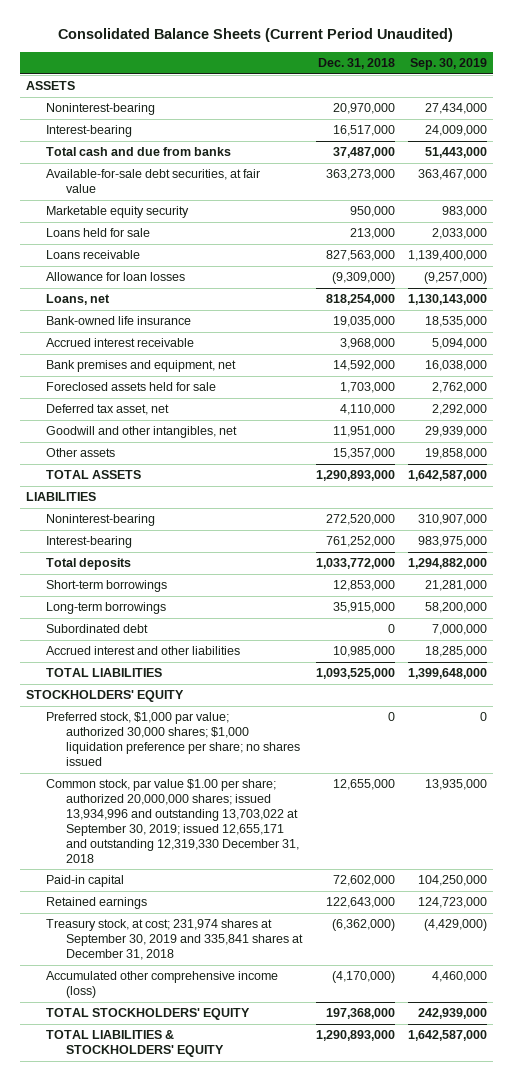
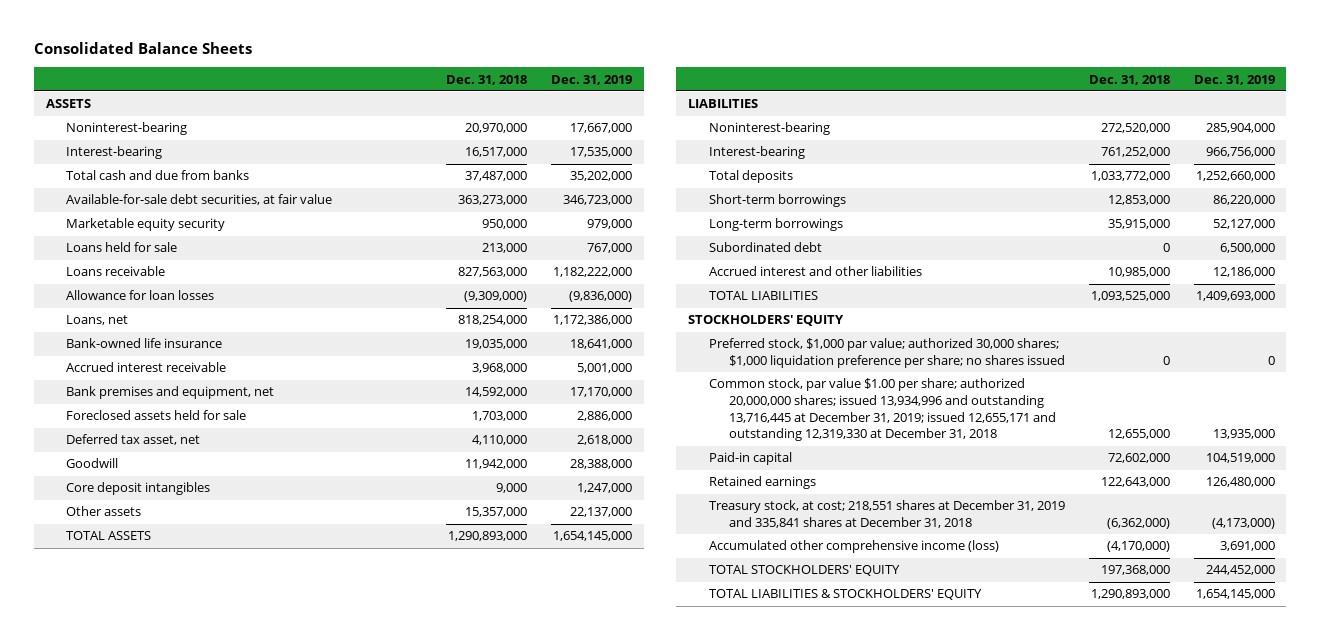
[58,28,454,43] Consolidated Balance Sheets (Current Period Unaudited) -> [33,42,252,55] Consolidated Balance Sheets
[409,58,487,71] Sep. 30, 2019 -> none
none -> [550,74,632,85] Dec. 31, 2019
[46,426,238,439] Goodwill and other intangibles, net -> none
none -> [65,458,118,469] Goodwill
none -> [65,482,210,496] Core deposit intangibles
[46,779,300,863] Common stock, par value $1.00 per share; authorized 20,000,000 shares; issued 13,934,996 and outstanding 13,703,022 at September 30, 2019; issued 12,655,171 and outstanding 12,319,330 December 31, 2018 -> [708,378,1056,442] Common stock, par value $1.00 per share; authorized 20,000,000 shares; issued 13,934,996 and outstanding 13,716,445 at December 31, 2019; issued 12,655,171 and outstanding 12,319,330 at December 31, 2018
[46,919,304,961] Treasury stock, at cost; 231,974 shares at September 30, 2019 and 335,841 shares at December 31, 2018 -> [708,500,1065,529] Treasury stock, at cost; 218,551 shares at December 31, 2019 and 335,841 shares at December 31, 2018

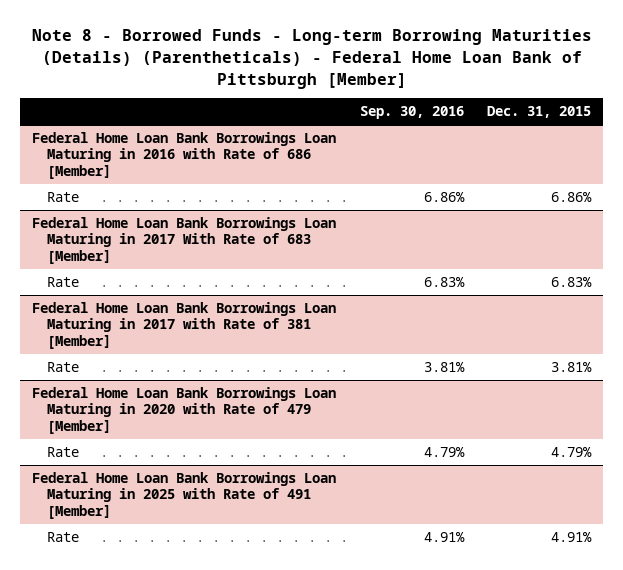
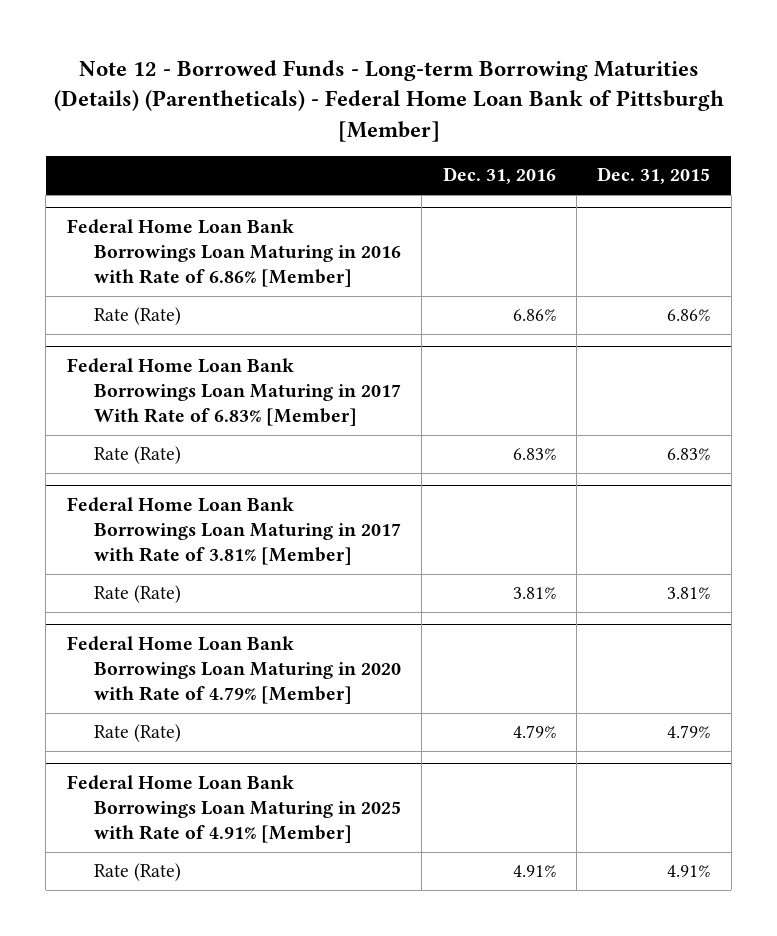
[31,29,592,89] Note 8 - Borrowed Funds - Long-term Borrowing Maturities (Details) (Parentheticals) - Federal Home Loan Bank of Pittsburgh [Member] -> [53,60,724,142] Note 12 - Borrowed Funds - Long-term Borrowing Maturities (Details) (Parentheticals) - Federal Home Loan Bank of Pittsburgh [Member]
[359,106,464,120] Sep. 30, 2016 -> none
none -> [442,167,556,185] Dec. 31, 2016
[31,131,336,179] Federal Home Loan Bank Borrowings Loan Maturing in 2016 with Rate of 686 [Member] -> [66,218,401,288] Federal Home Loan Bank Borrowings Loan Maturing in 2016 with Rate of 6.86% [Member]
[47,191,80,202] Rate -> [93,307,181,326] Rate (Rate)
[31,216,336,264] Federal Home Loan Bank Borrowings Loan Maturing in 2017 With Rate of 683 [Member] -> [66,357,401,427] Federal Home Loan Bank Borrowings Loan Maturing in 2017 With Rate of 6.83% [Member]
[47,276,80,287] Rate -> [93,446,181,465] Rate (Rate)
[31,301,336,349] Federal Home Loan Bank Borrowings Loan Maturing in 2017 with Rate of 381 [Member] -> [66,496,401,566] Federal Home Loan Bank Borrowings Loan Maturing in 2017 with Rate of 3.81% [Member]
[47,361,80,372] Rate -> [93,585,181,604] Rate (Rate)
[31,386,336,434] Federal Home Loan Bank Borrowings Loan Maturing in 2020 with Rate of 479 [Member] -> [66,635,401,705] Federal Home Loan Bank Borrowings Loan Maturing in 2020 with Rate of 4.79% [Member]
[47,446,80,457] Rate -> [93,724,181,743] Rate (Rate)
[31,471,336,519] Federal Home Loan Bank Borrowings Loan Maturing in 2025 with Rate of 491 [Member] -> [66,774,401,844] Federal Home Loan Bank Borrowings Loan Maturing in 2025 with Rate of 4.91% [Member]
[47,531,80,542] Rate -> [93,863,181,882] Rate (Rate)

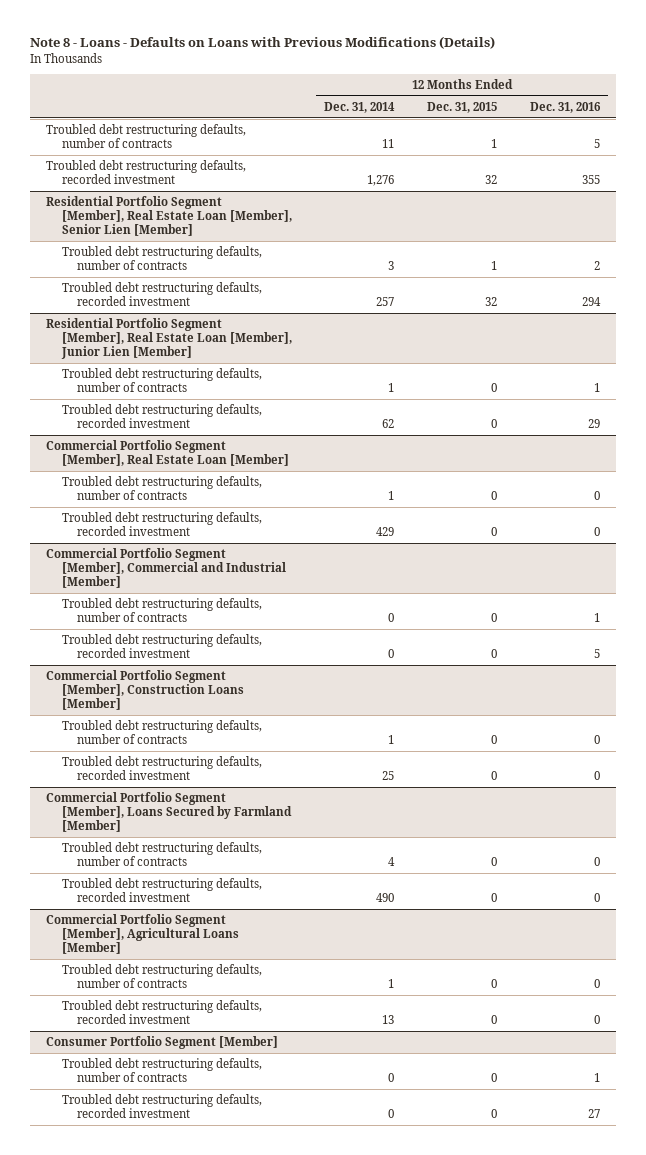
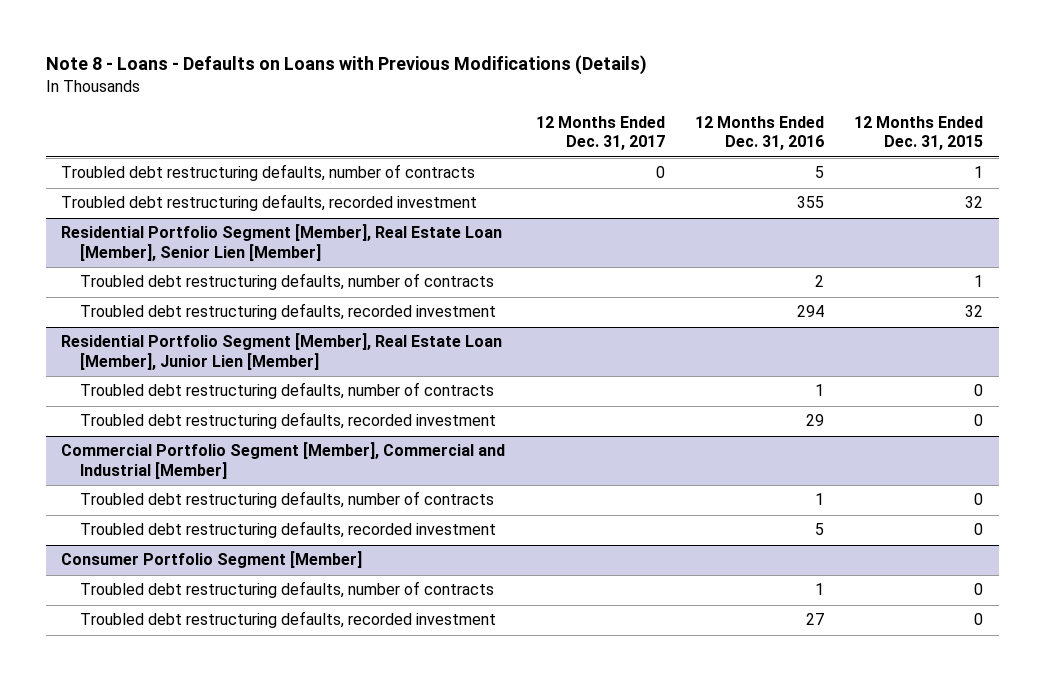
[324,102,396,114] Dec. 31, 2014 -> none
none -> [535,115,665,151] 12 Months Ended Dec. 31, 2017
[46,440,289,466] Commercial Portfolio Segment [Member], Real Estate Loan [Member] -> none
[61,476,262,500] Troubled debt restructuring defaults, number of contracts -> none
[61,512,262,536] Troubled debt restructuring defaults, recorded investment -> none
[46,670,244,710] Commercial Portfolio Segment [Member], Construction Loans [Member] -> none
[61,720,262,744] Troubled debt restructuring defaults, number of contracts -> none
[61,756,262,780] Troubled debt restructuring defaults, recorded investment -> none
[46,792,292,832] Commercial Portfolio Segment [Member], Loans Secured by Farmland [Member] -> none
[61,842,262,866] Troubled debt restructuring defaults, number of contracts -> none
[61,878,262,902] Troubled debt restructuring defaults, recorded investment -> none
[46,914,239,954] Commercial Portfolio Segment [Member], Agricultural Loans [Member] -> none
[61,964,262,988] Troubled debt restructuring defaults, number of contracts -> none
[61,1000,262,1024] Troubled debt restructuring defaults, recorded investment -> none

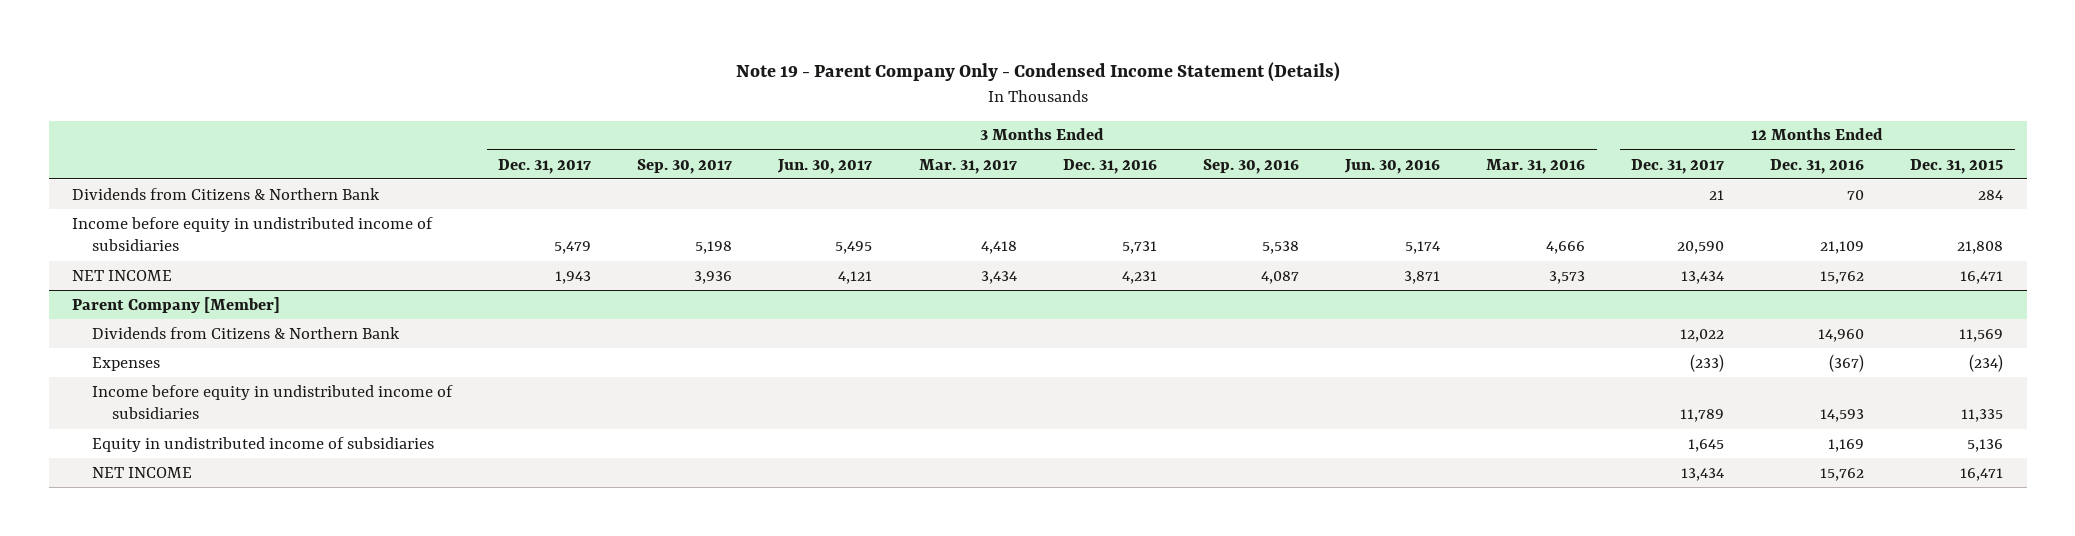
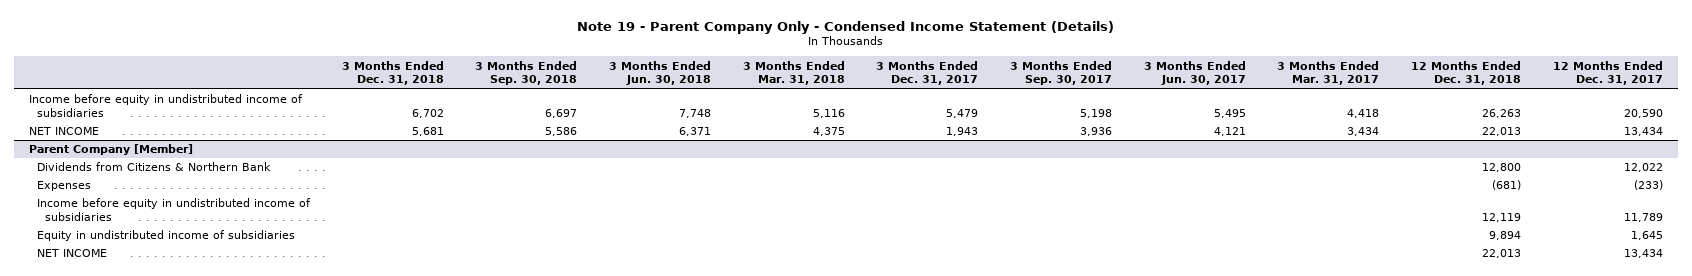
[1062,158,1157,174] Dec. 31, 2016 -> none
[1202,158,1299,174] Sep. 30, 2016 -> none
[1343,158,1440,174] Jun. 30, 2016 -> none
[1486,158,1586,174] Mar. 31, 2016 -> none
[1770,158,1865,174] Dec. 31, 2016 -> none
[1910,158,2004,174] Dec. 31, 2015 -> none
none -> [341,60,444,86] 3 Months Ended Dec. 31, 2018
none -> [475,60,578,86] 3 Months Ended Sep. 30, 2018
none -> [609,60,712,86] 3 Months Ended Jun. 30, 2018
none -> [742,60,845,86] 3 Months Ended Mar. 31, 2018
none -> [1410,60,1521,86] 12 Months Ended Dec. 31, 2018
[71,187,380,200] Dividends from Citizens & Northern Bank -> none

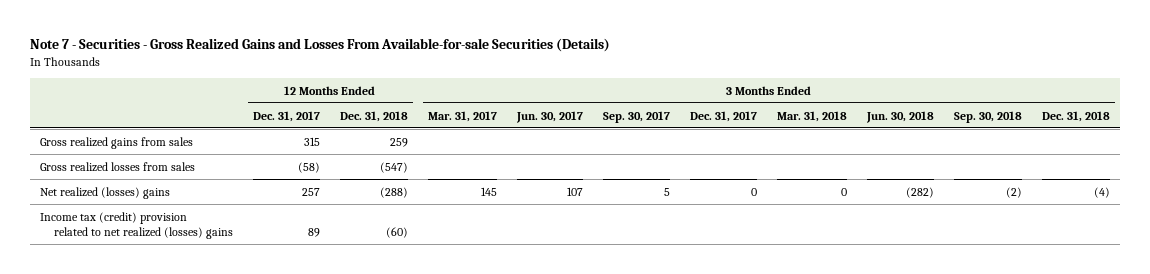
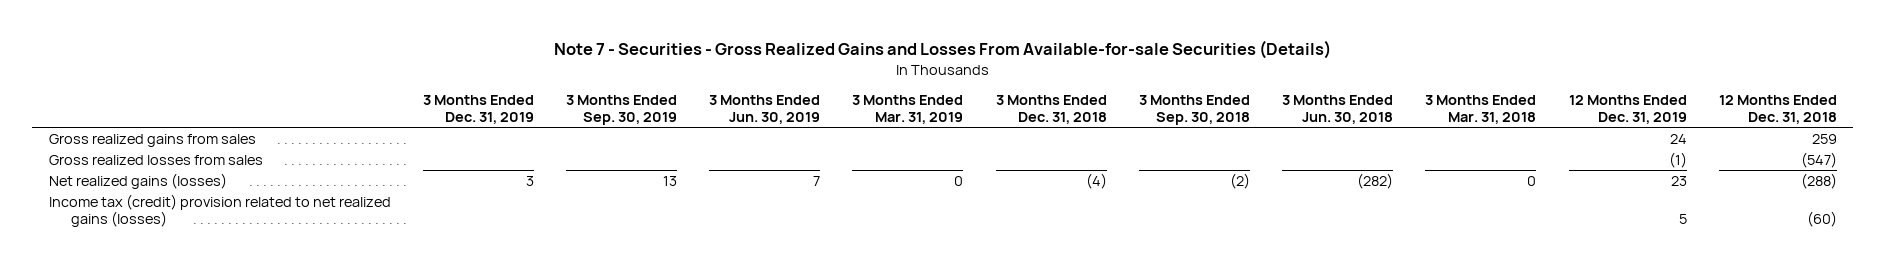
[252,110,320,122] Dec. 31, 2017 -> none
[427,110,497,122] Mar. 31, 2017 -> none
[515,110,583,123] Jun. 30, 2017 -> none
[602,110,670,123] Sep. 30, 2017 -> none
[690,110,758,122] Dec. 31, 2017 -> none
none -> [422,94,534,124] 3 Months Ended Dec. 31, 2019
none -> [565,94,677,125] 3 Months Ended Sep. 30, 2019
none -> [709,94,821,124] 3 Months Ended Jun. 30, 2019
none -> [852,94,964,124] 3 Months Ended Mar. 31, 2019
none -> [1568,94,1687,124] 12 Months Ended Dec. 31, 2019
[40,186,171,199] Net realized (losses) gains -> [48,172,227,189] Net realized gains (losses)
[40,211,233,240] Income tax (credit) provision related to net realized (losses) gains -> [48,193,391,227] Income tax (credit) provision related to net realized gains (losses)

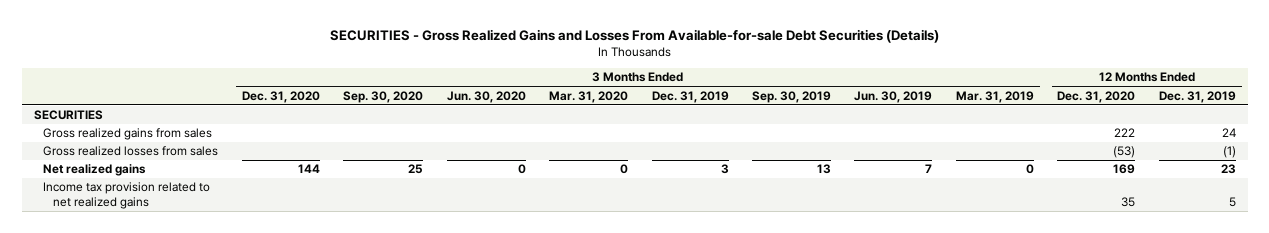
[553,39,1331,59] Note 7 - Securities - Gross Realized Gains and Losses From Available-for-sale Securities (Details) -> [329,29,939,44] SECURITIES - Gross Realized Gains and Losses From Available-for-sale Debt Securities (Details)
[995,94,1107,124] 3 Months Ended Dec. 31, 2018 -> none
[1138,94,1250,125] 3 Months Ended Sep. 30, 2018 -> none
[1282,94,1394,124] 3 Months Ended Jun. 30, 2018 -> none
[1425,94,1537,124] 3 Months Ended Mar. 31, 2018 -> none
[1718,94,1837,124] 12 Months Ended Dec. 31, 2018 -> none
none -> [241,90,320,103] Dec. 31, 2020
none -> [343,90,424,103] Sep. 30, 2020
none -> [446,90,526,103] Jun. 30, 2020
none -> [549,90,629,103] Mar. 31, 2020
none -> [1057,90,1136,103] Dec. 31, 2020
none -> [33,110,103,121] SECURITIES
[48,172,227,189] Net realized gains (losses) -> [43,164,147,177] Net realized gains
[48,193,391,227] Income tax (credit) provision related to net realized gains (losses) -> [43,182,211,209] Income tax provision related to net realized gains

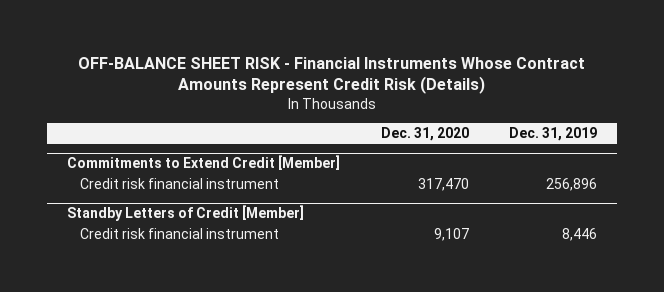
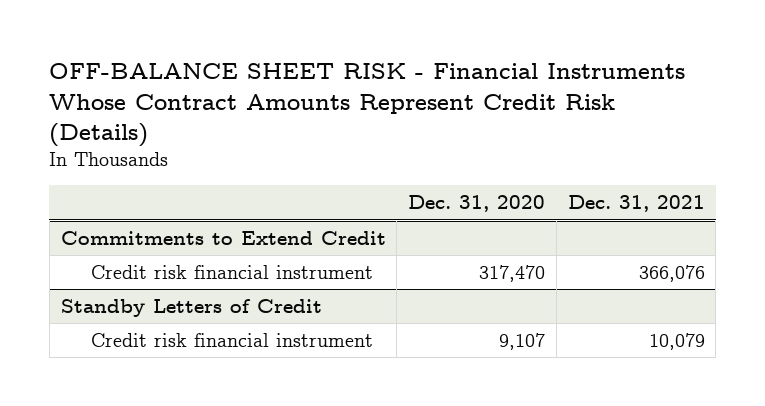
[508,127,597,142] Dec. 31, 2019 -> none
none -> [567,195,705,213] Dec. 31, 2021
[67,155,341,171] Commitments to Extend Credit [Member] -> [60,230,386,245] Commitments to Extend Credit
[67,205,305,222] Standby Letters of Credit [Member] -> [60,298,322,317] Standby Letters of Credit

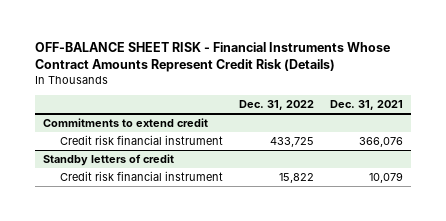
[408,195,546,213] Dec. 31, 2020 -> none
none -> [239,100,315,111] Dec. 31, 2022
[60,230,386,245] Commitments to Extend Credit -> [43,118,209,128] Commitments to extend credit
[60,298,322,317] Standby Letters of Credit -> [43,154,175,167] Standby letters of credit

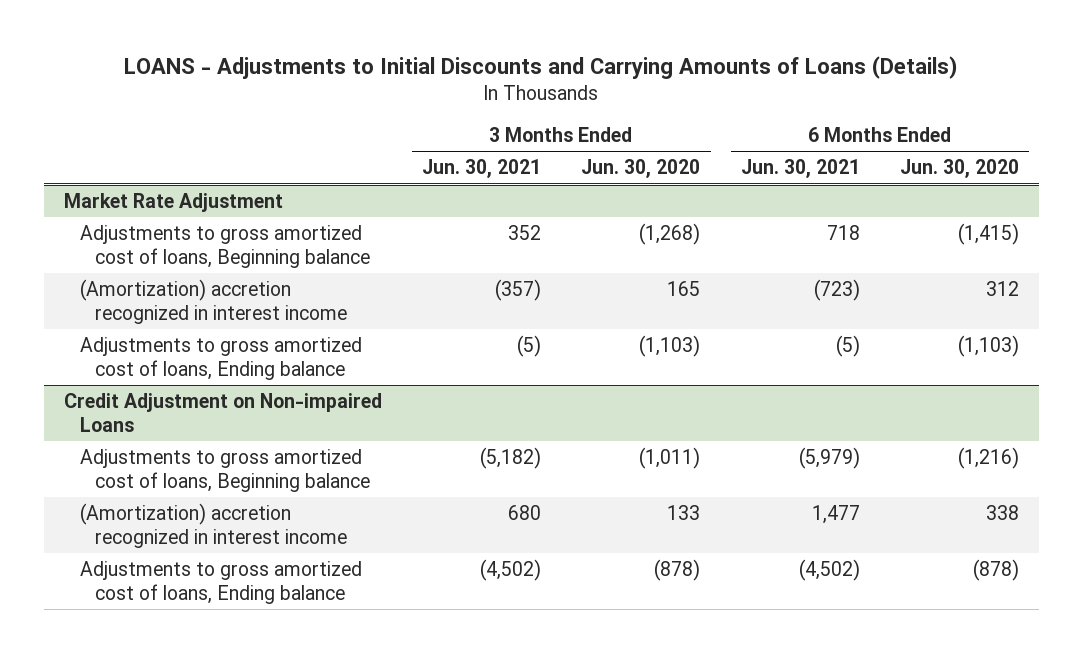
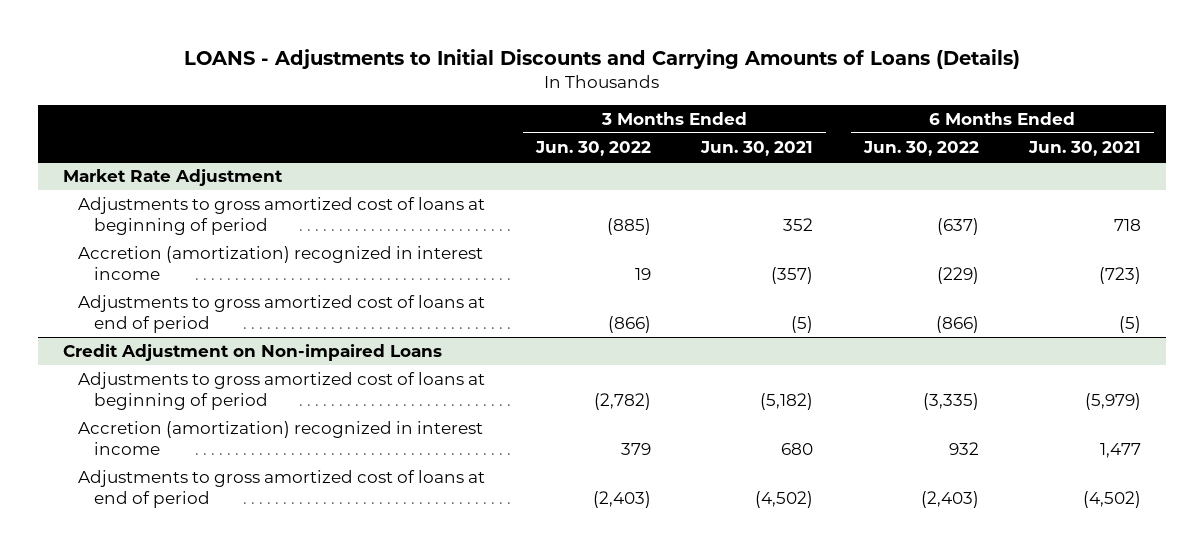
[581,159,701,179] Jun. 30, 2020 -> none
[900,159,1020,179] Jun. 30, 2020 -> none
none -> [534,140,651,156] Jun. 30, 2022
none -> [862,140,979,156] Jun. 30, 2022
[79,225,371,269] Adjustments to gross amortized cost of loans, Beginning balance -> [78,197,486,235] Adjustments to gross amortized cost of loans at beginning of period
[79,279,348,325] (Amortization) accretion recognized in interest income -> [78,246,484,280] Accretion (amortization) recognized in interest income
[79,337,362,381] Adjustments to gross amortized cost of loans, Ending balance -> [78,295,486,333] Adjustments to gross amortized cost of loans at end of period
[79,449,371,493] Adjustments to gross amortized cost of loans, Beginning balance -> [78,372,486,410] Adjustments to gross amortized cost of loans at beginning of period
[79,503,348,549] (Amortization) accretion recognized in interest income -> [78,421,484,455] Accretion (amortization) recognized in interest income
[79,561,362,605] Adjustments to gross amortized cost of loans, Ending balance -> [78,470,486,508] Adjustments to gross amortized cost of loans at end of period

